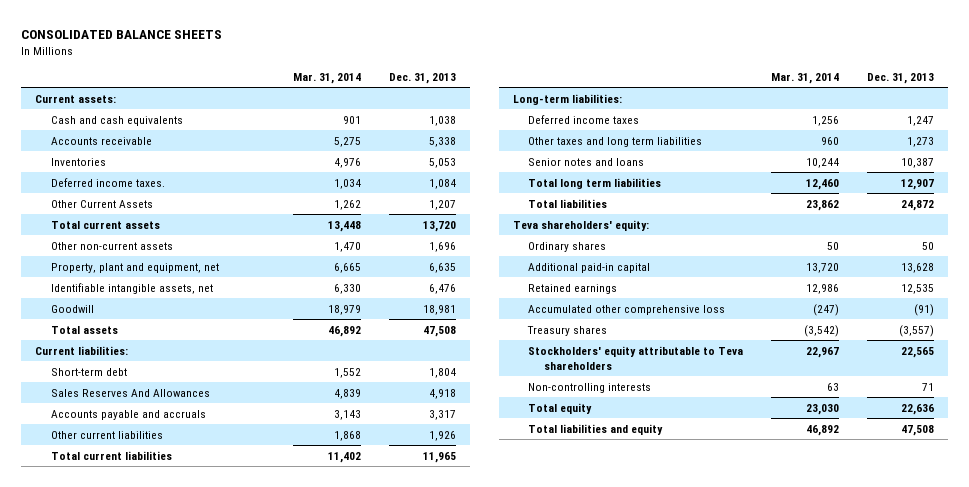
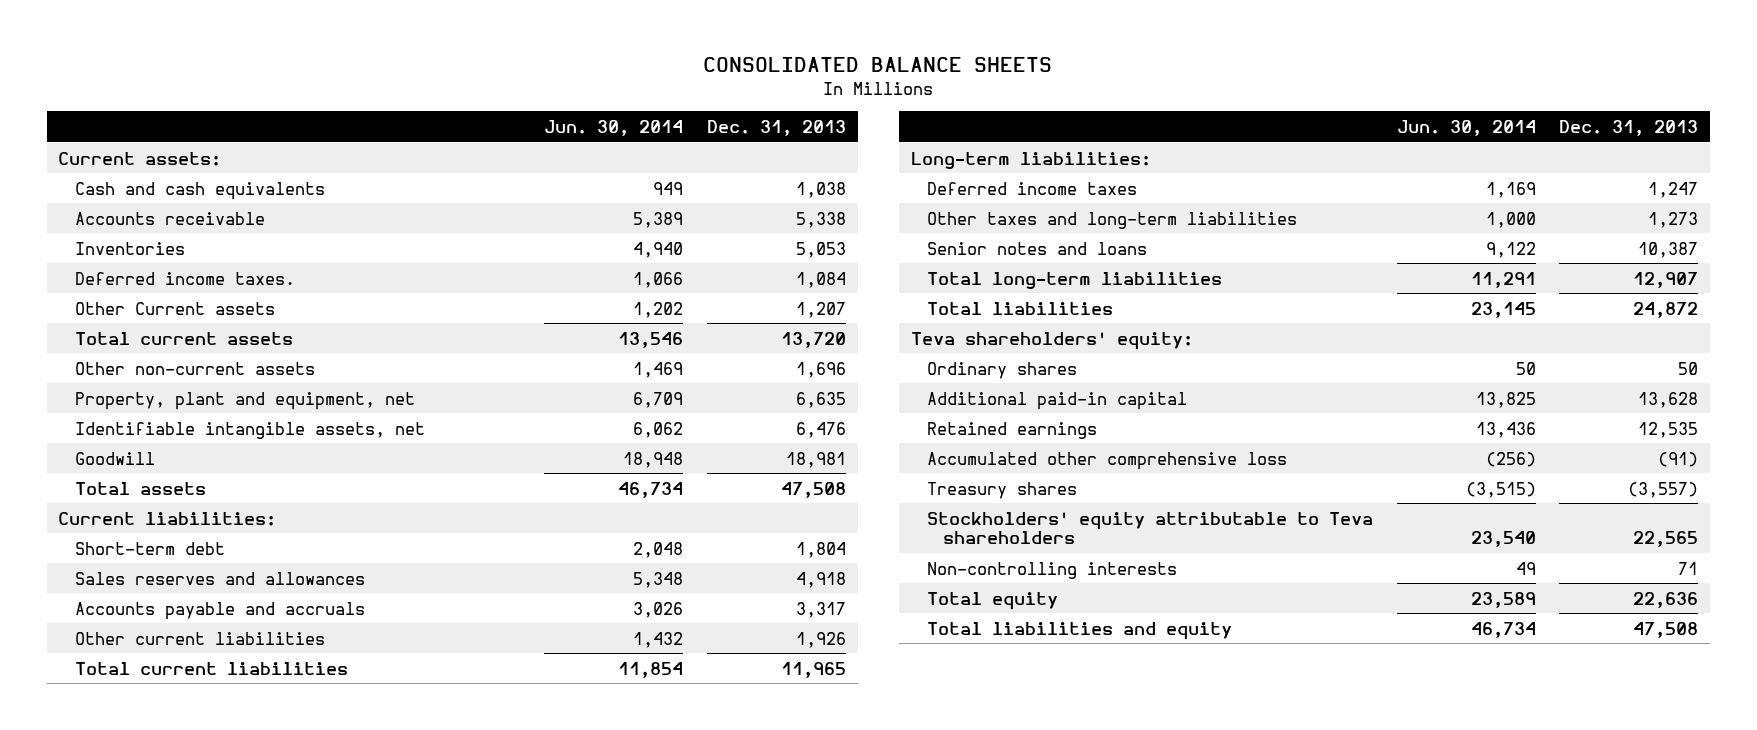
[293,73,362,85] Mar. 31, 2014 -> none
none -> [544,119,684,136] Jun. 30, 2014
[50,199,153,208] Other Current Assets -> [74,301,275,315] Other Current assets
[50,388,210,397] Sales Reserves And Allowances -> [74,571,365,585] Sales reserves and allowances
[528,136,703,147] Other taxes and long term liabilities -> [926,211,1297,229] Other taxes and long-term liabilities
[528,177,662,189] Total long term liabilities -> [926,271,1222,289] Total long-term liabilities

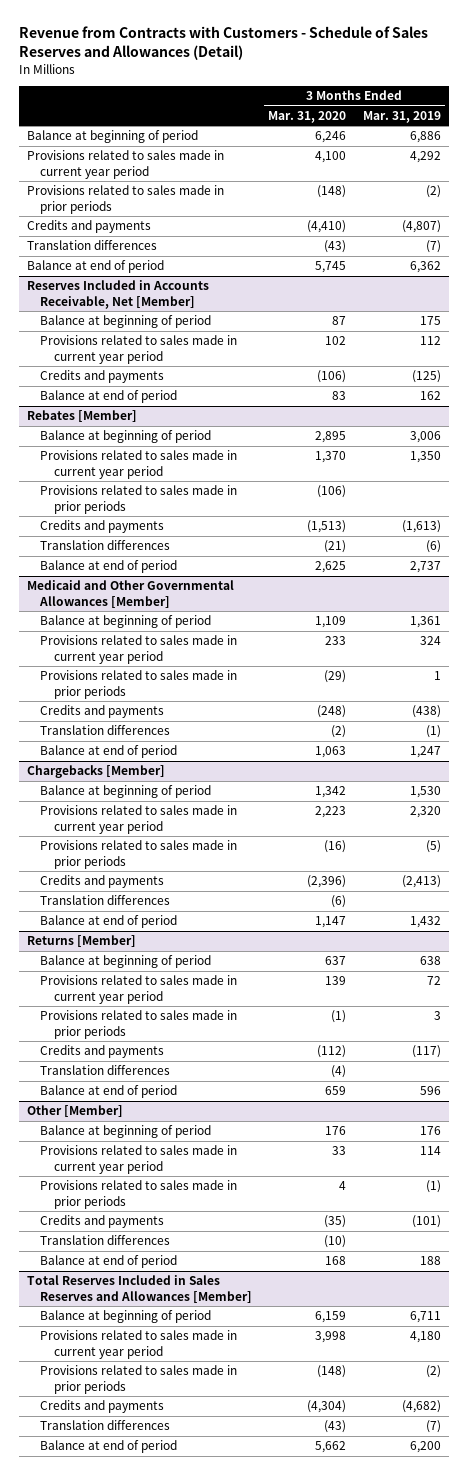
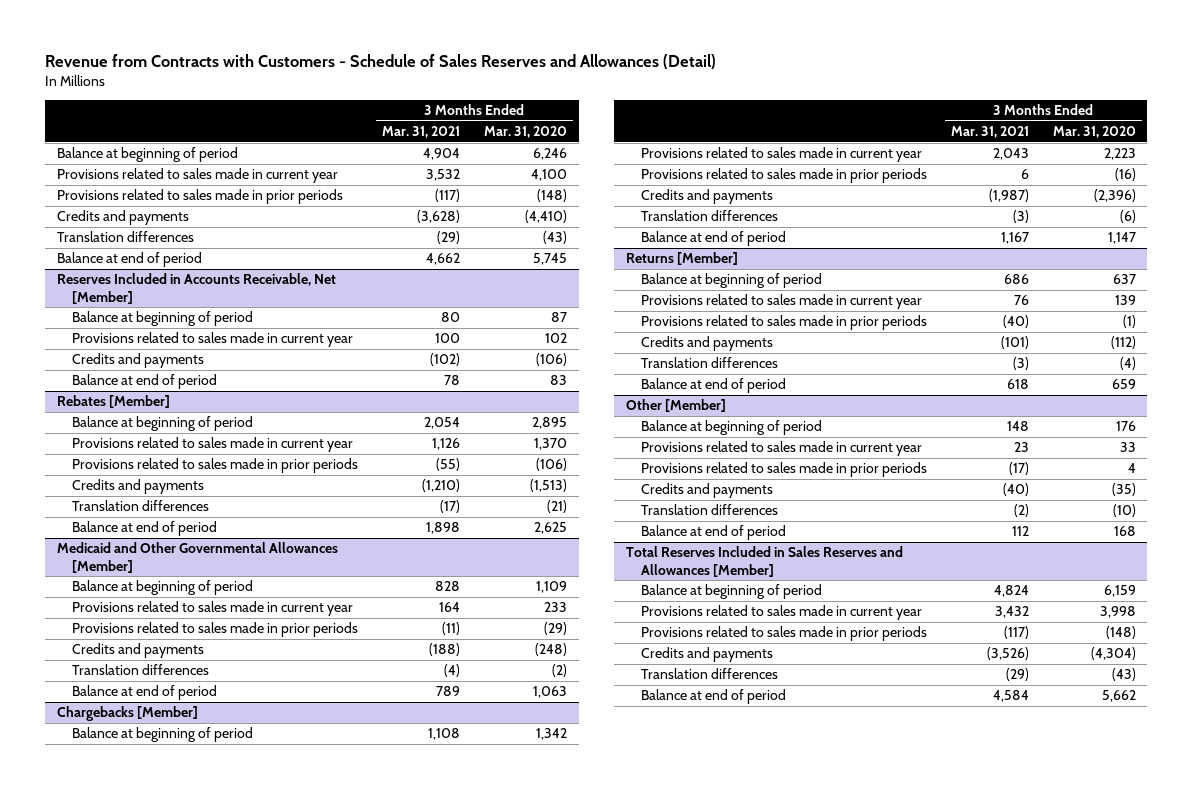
[362,110,441,123] Mar. 31, 2019 -> none
none -> [382,126,461,139] Mar. 31, 2021
[27,150,225,179] Provisions related to sales made in current year period -> [56,168,338,184] Provisions related to sales made in current year
[40,335,238,364] Provisions related to sales made in current year period -> [72,332,354,348] Provisions related to sales made in current year
[40,450,238,479] Provisions related to sales made in current year period -> [72,437,354,453] Provisions related to sales made in current year
[40,635,238,664] Provisions related to sales made in current year period -> [72,601,354,617] Provisions related to sales made in current year
[40,805,238,834] Provisions related to sales made in current year period -> [641,147,923,163] Provisions related to sales made in current year
[40,975,238,1004] Provisions related to sales made in current year period -> [641,294,923,310] Provisions related to sales made in current year
[40,1145,238,1174] Provisions related to sales made in current year period -> [641,441,923,457] Provisions related to sales made in current year
[40,1330,238,1359] Provisions related to sales made in current year period -> [641,605,923,621] Provisions related to sales made in current year

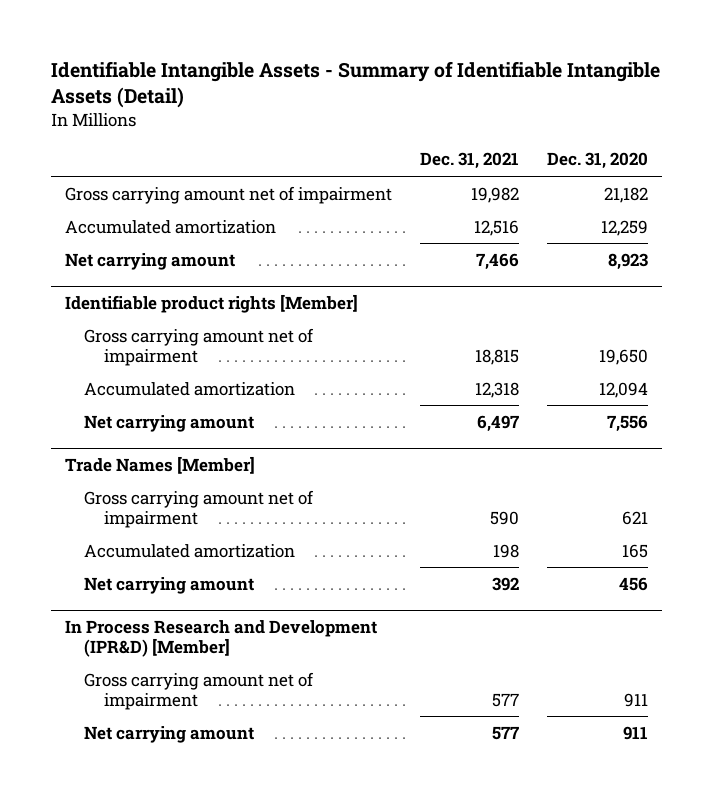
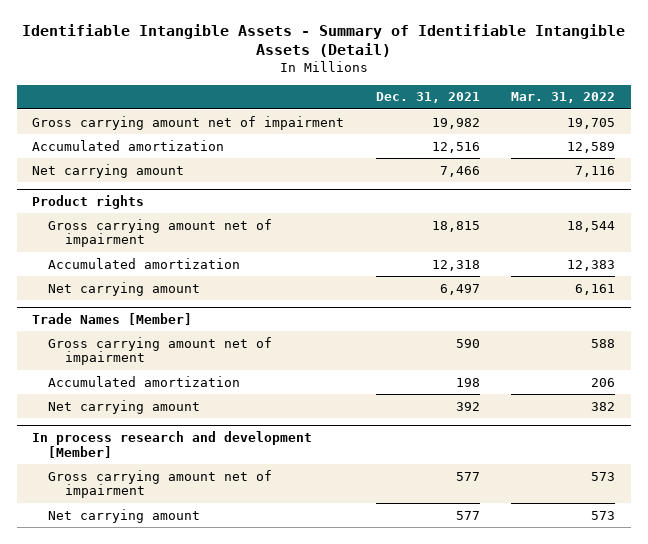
[547,152,649,170] Dec. 31, 2020 -> none
none -> [511,92,616,104] Mar. 31, 2022
[64,293,358,313] Identifiable product rights [Member] -> [32,194,145,209] Product rights
[64,619,377,657] In Process Research and Development (IPR&D) [Member] -> [32,430,313,458] In process research and development [Member]

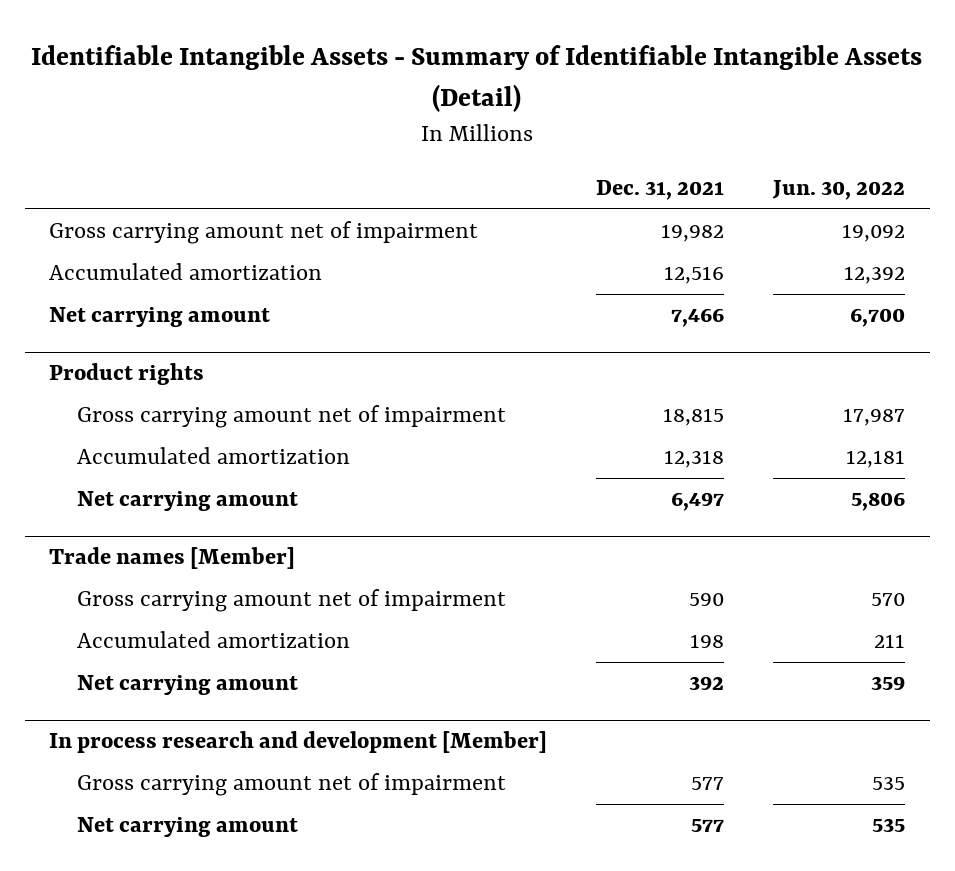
[511,92,616,104] Mar. 31, 2022 -> none
none -> [772,180,906,201] Jun. 30, 2022
[32,312,193,325] Trade Names [Member] -> [49,547,296,570] Trade names [Member]

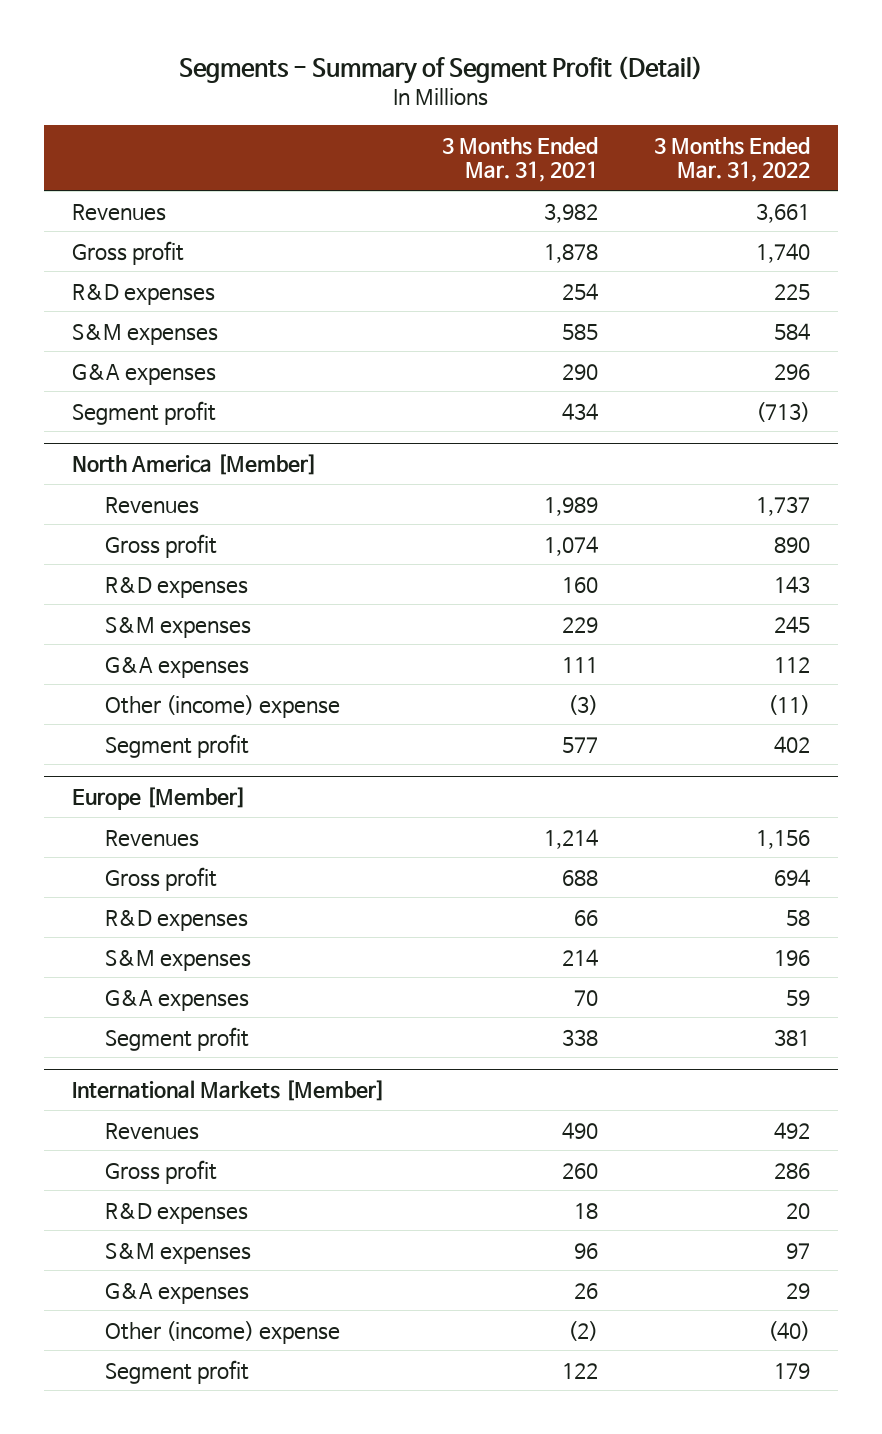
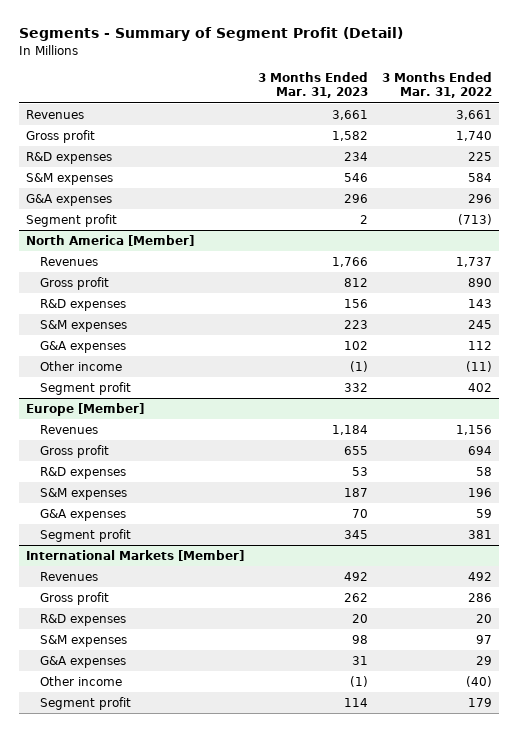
[441,136,598,183] 3 Months Ended Mar. 31, 2021 -> none
none -> [258,71,369,99] 3 Months Ended Mar. 31, 2023
[104,694,340,718] Other (income) expense -> [39,361,122,372] Other income
[104,1320,340,1344] Other (income) expense -> [39,676,122,687] Other income

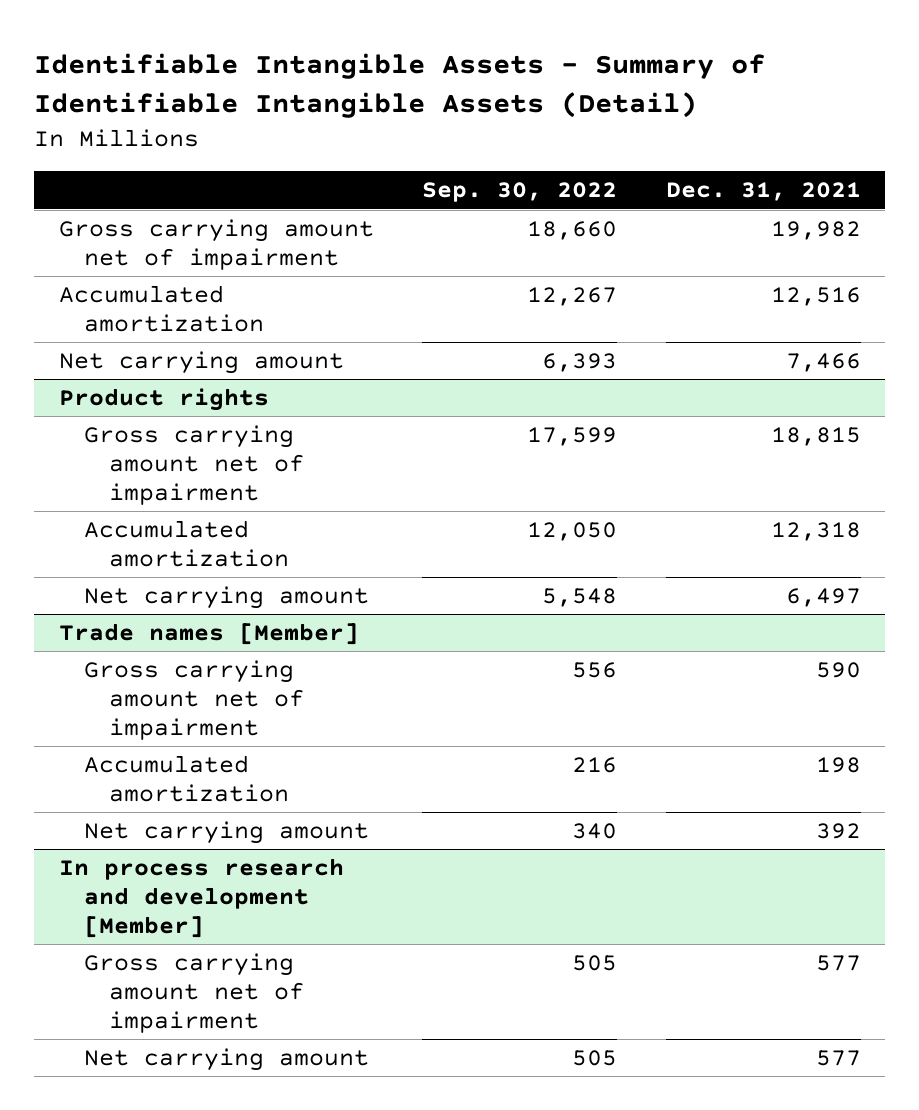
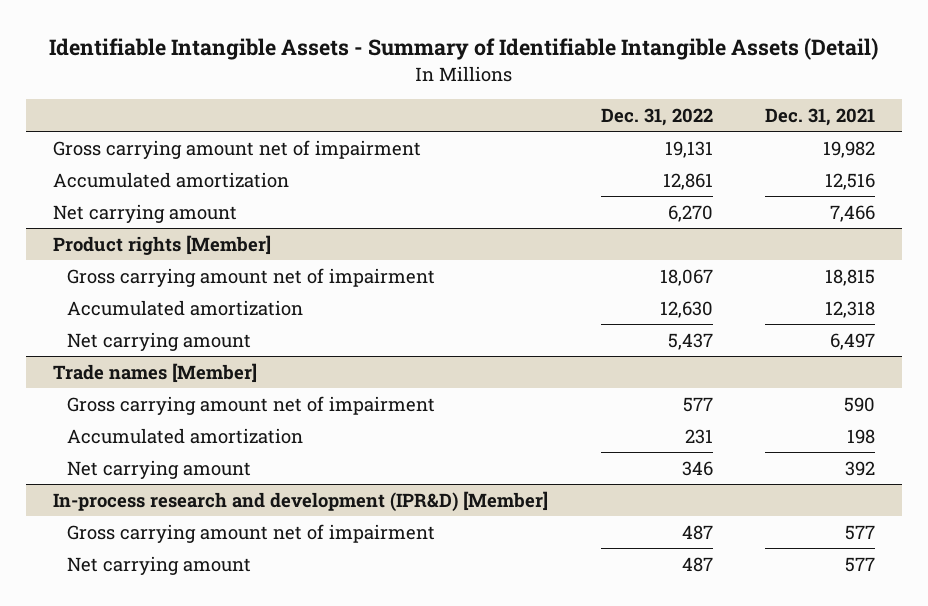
[422,182,618,203] Sep. 30, 2022 -> none
none -> [600,107,713,126] Dec. 31, 2022
[58,388,269,412] Product rights -> [52,234,271,255] Product rights [Member]
[58,858,344,939] In process research and development [Member] -> [52,490,548,512] In-process research and development (IPR&D) [Member]

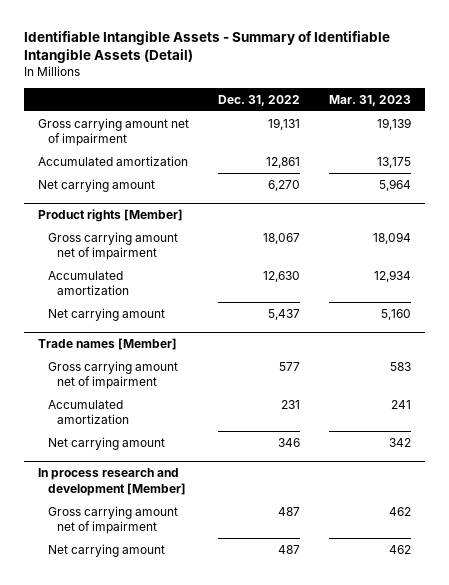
[765,107,876,126] Dec. 31, 2021 -> none
none -> [329,94,412,106] Mar. 31, 2023
[52,490,548,512] In-process research and development (IPR&D) [Member] -> [38,468,186,496] In process research and development [Member]

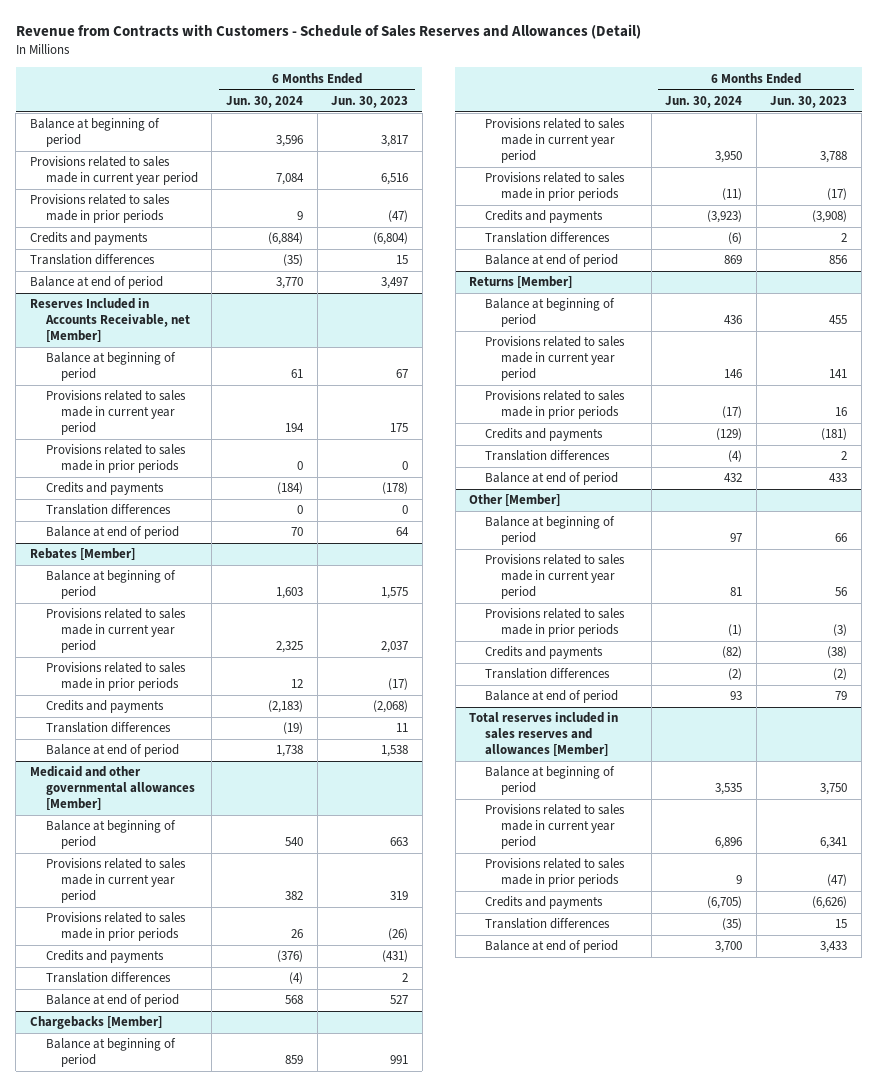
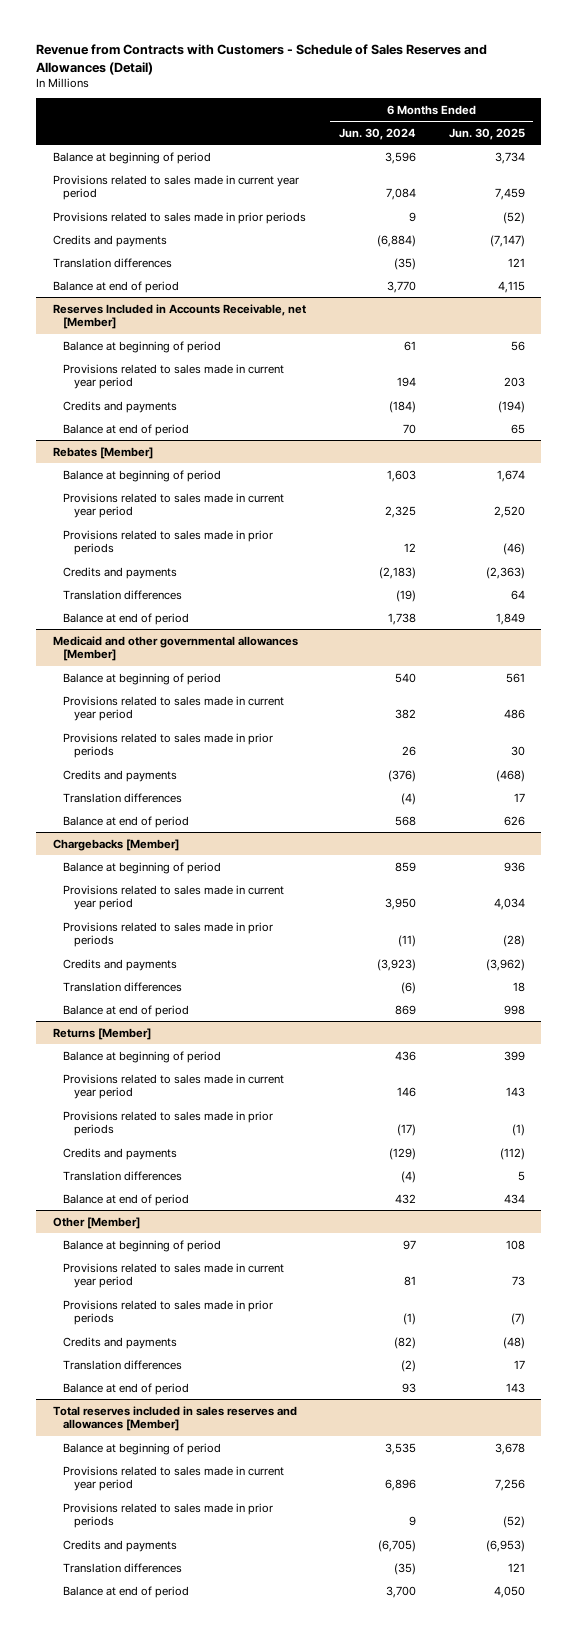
[331,95,409,108] Jun. 30, 2023 -> none
none -> [448,127,525,140] Jun. 30, 2025
[45,444,186,474] Provisions related to sales made in prior periods -> none
[45,504,171,516] Translation differences -> none

